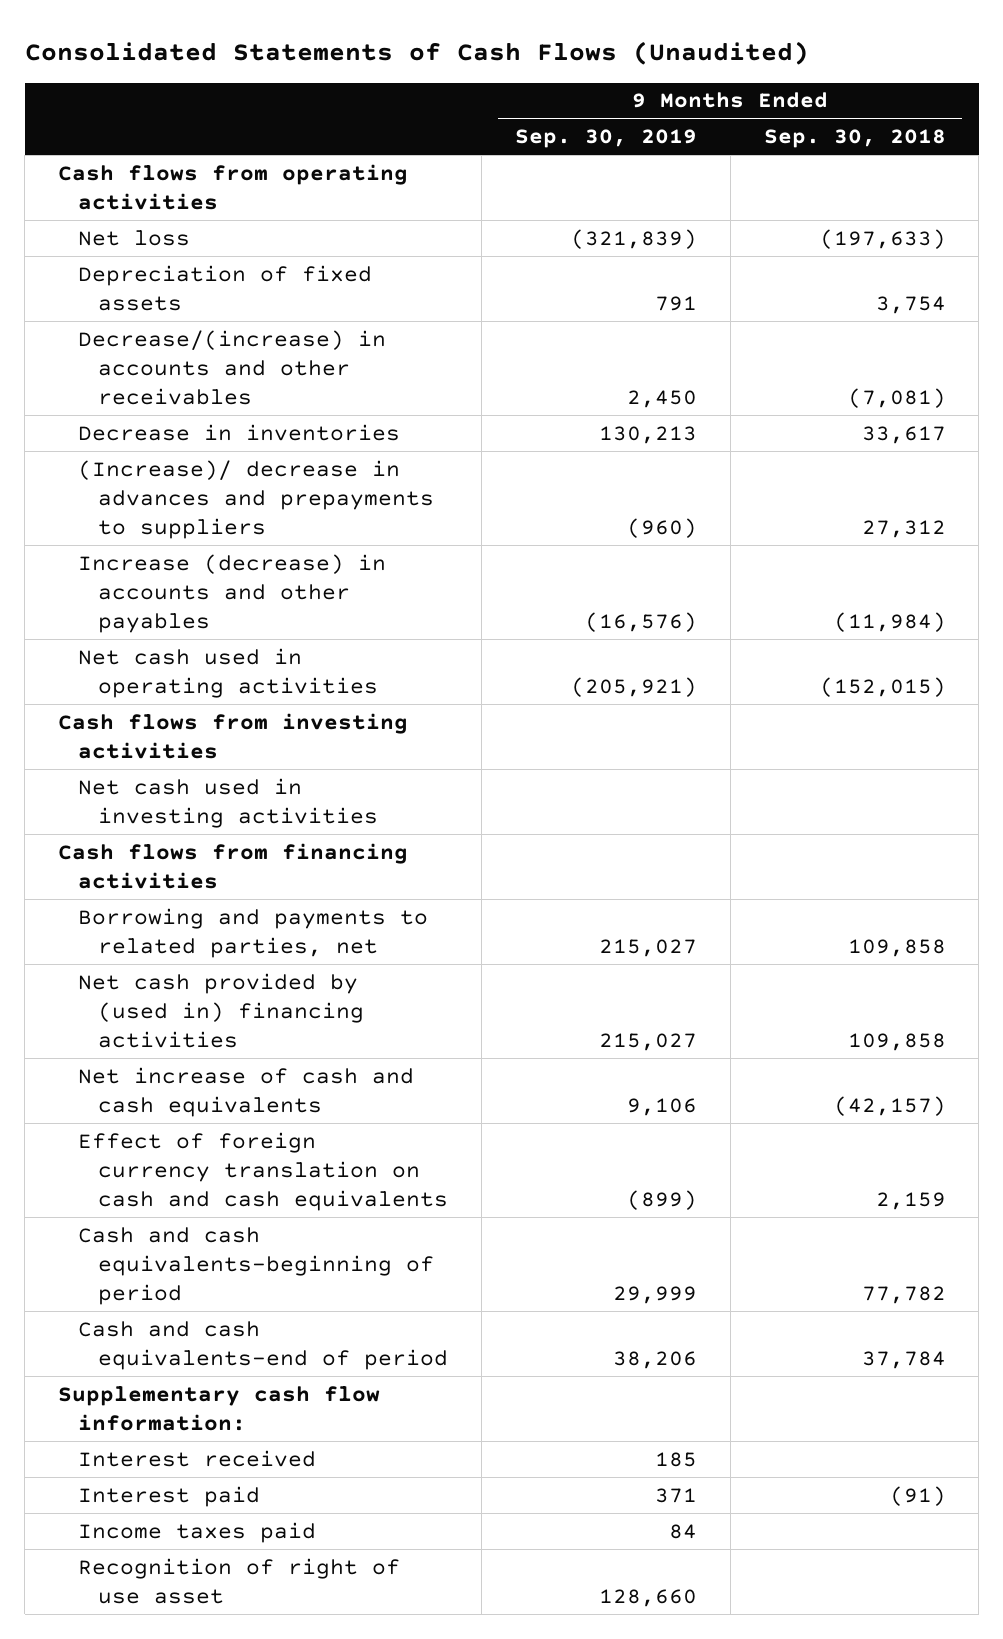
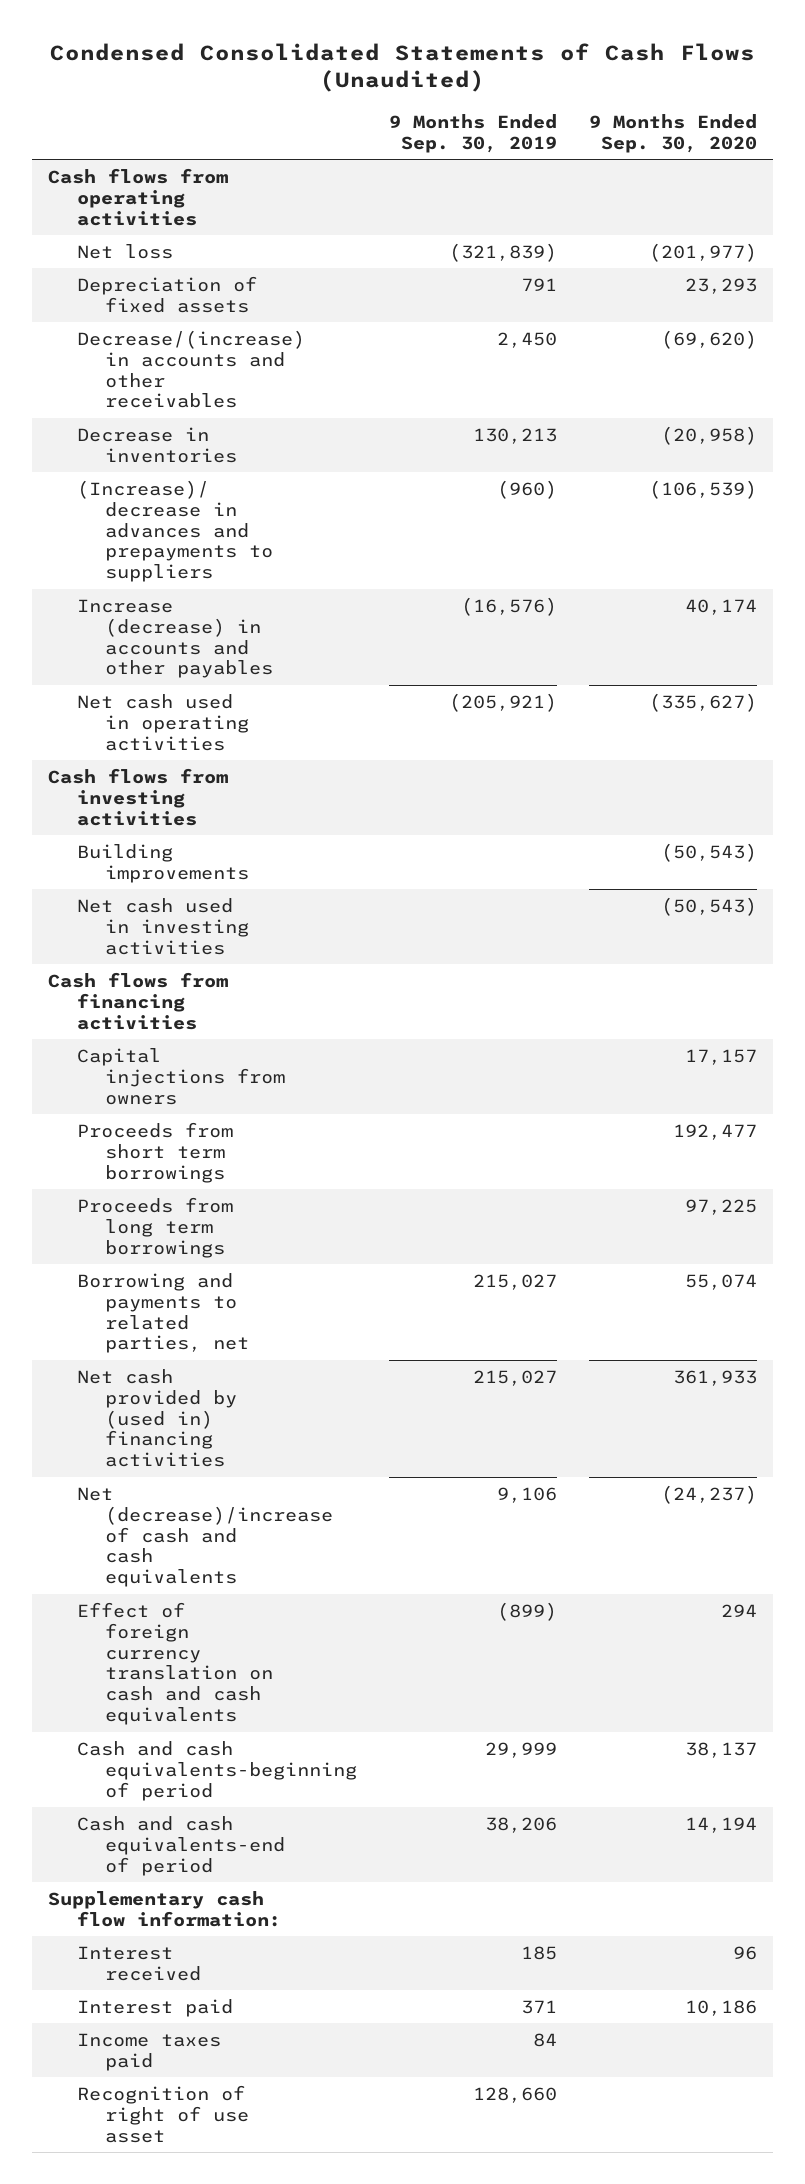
[24,41,809,66] Consolidated Statements of Cash Flows (Unaudited) -> [49,42,755,93] Condensed Consolidated Statements of Cash Flows (Unaudited)
[763,129,946,149] Sep. 30, 2018 -> none
none -> [588,113,757,153] 9 Months Ended Sep. 30, 2020
none -> [76,843,249,883] Building improvements
none -> [76,1047,285,1105] Capital injections from owners
none -> [76,1121,233,1183] Proceeds from short term borrowings
none -> [76,1196,233,1258] Proceeds from long term borrowings
[78,1066,415,1117] Net increase of cash and cash equivalents -> [76,1486,333,1588] Net (decrease)/increase of cash and cash equivalents

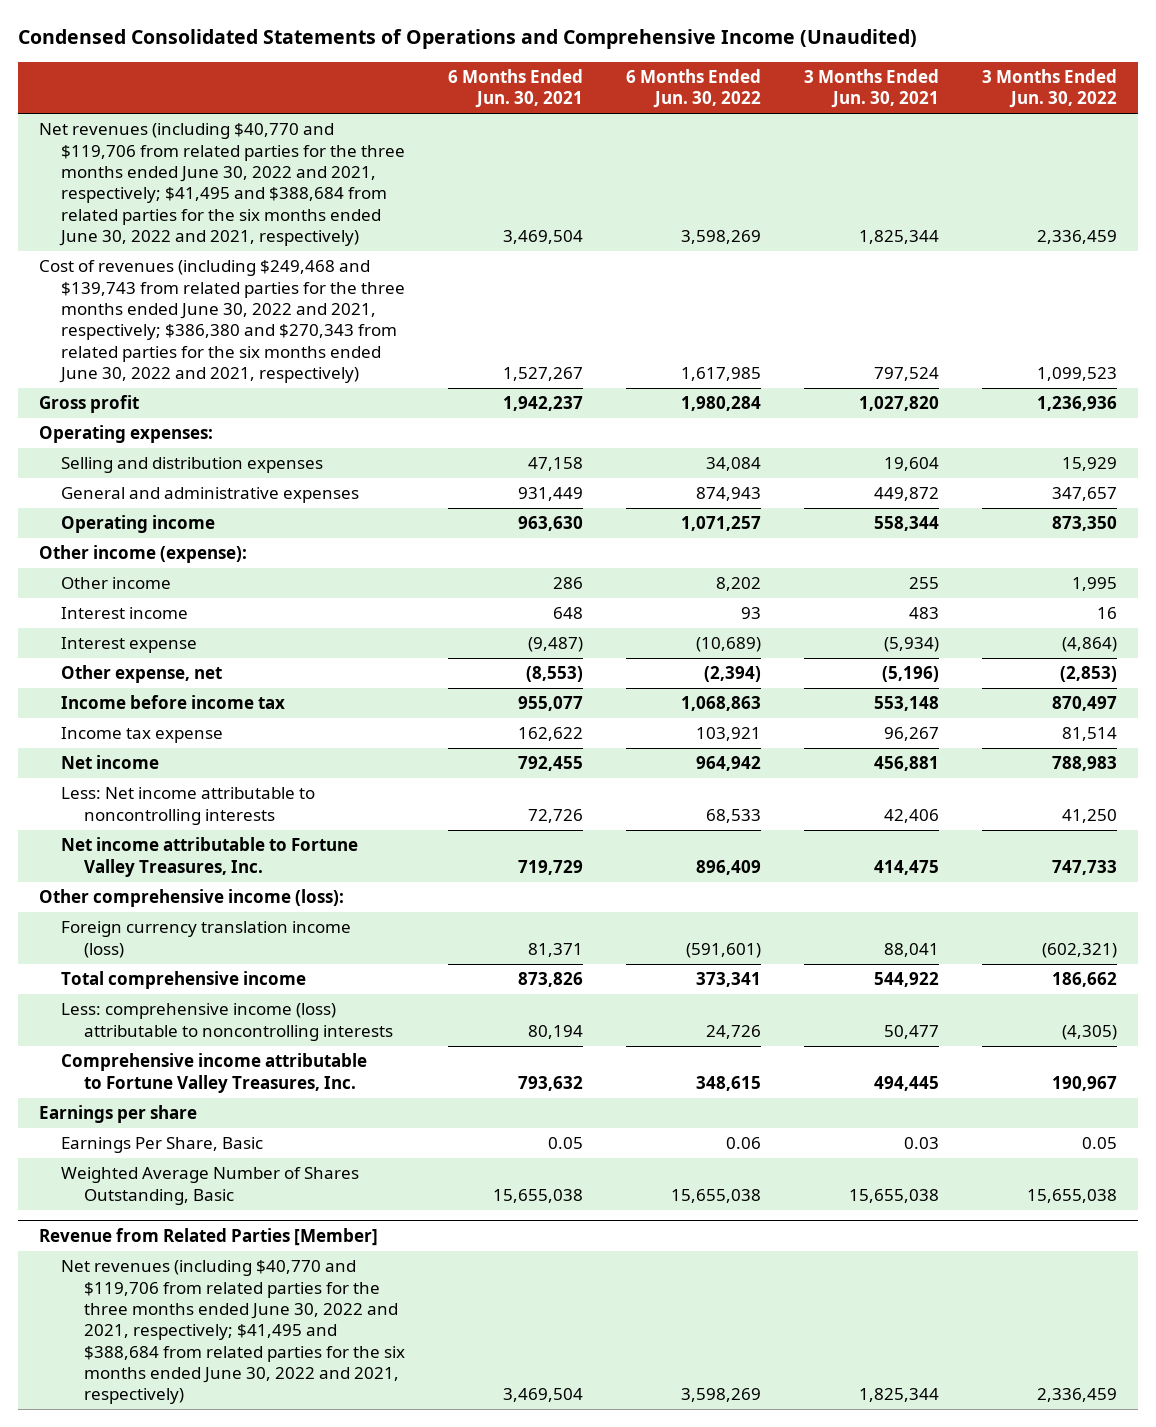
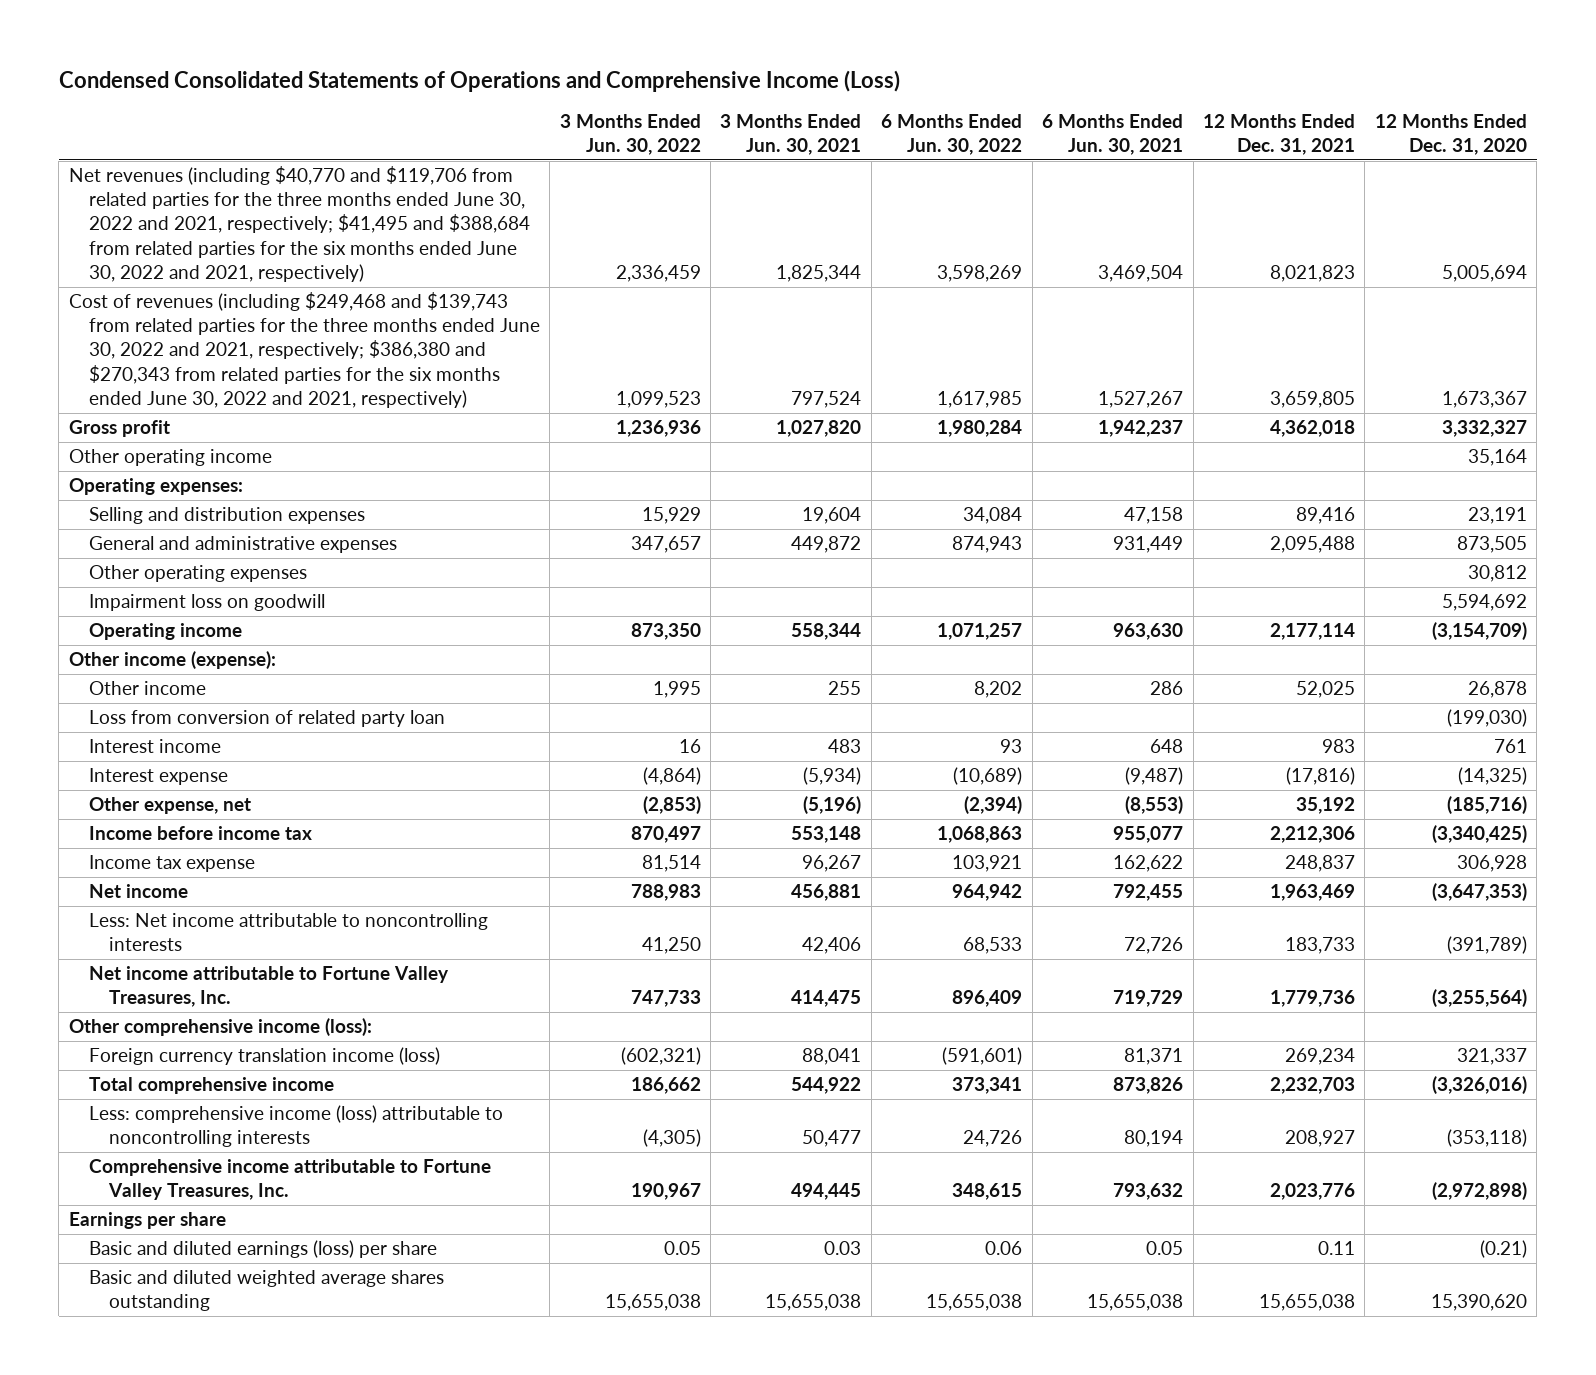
[17,29,917,50] Condensed Consolidated Statements of Operations and Comprehensive Income (Unaudited) -> [58,69,900,92] Condensed Consolidated Statements of Operations and Comprehensive Income (Loss)
none -> [1202,113,1355,155] 12 Months Ended Dec. 31, 2021
none -> [1374,113,1527,155] 12 Months Ended Dec. 31, 2020
none -> [68,449,272,467] Other operating income
none -> [88,565,307,583] Other operating expenses
none -> [88,594,325,612] Impairment loss on goodwill
none -> [88,710,445,728] Loss from conversion of related party loan
[39,1228,379,1247] Revenue from Related Parties [Member] -> none
[61,1260,405,1405] Net revenues (including $40,770 and $119,706 from related parties for the three months ended June 30, 2022 and 2021, respectively; $41,495 and $388,684 from related parties for the six months ended June 30, 2022 and 2021, respectively) -> none
[61,1137,264,1154] Earnings Per Share, Basic -> [88,1240,437,1259] Basic and diluted earnings (loss) per share
[61,1167,360,1205] Weighted Average Number of Shares Outstanding, Basic -> [88,1270,444,1312] Basic and diluted weighted average shares outstanding

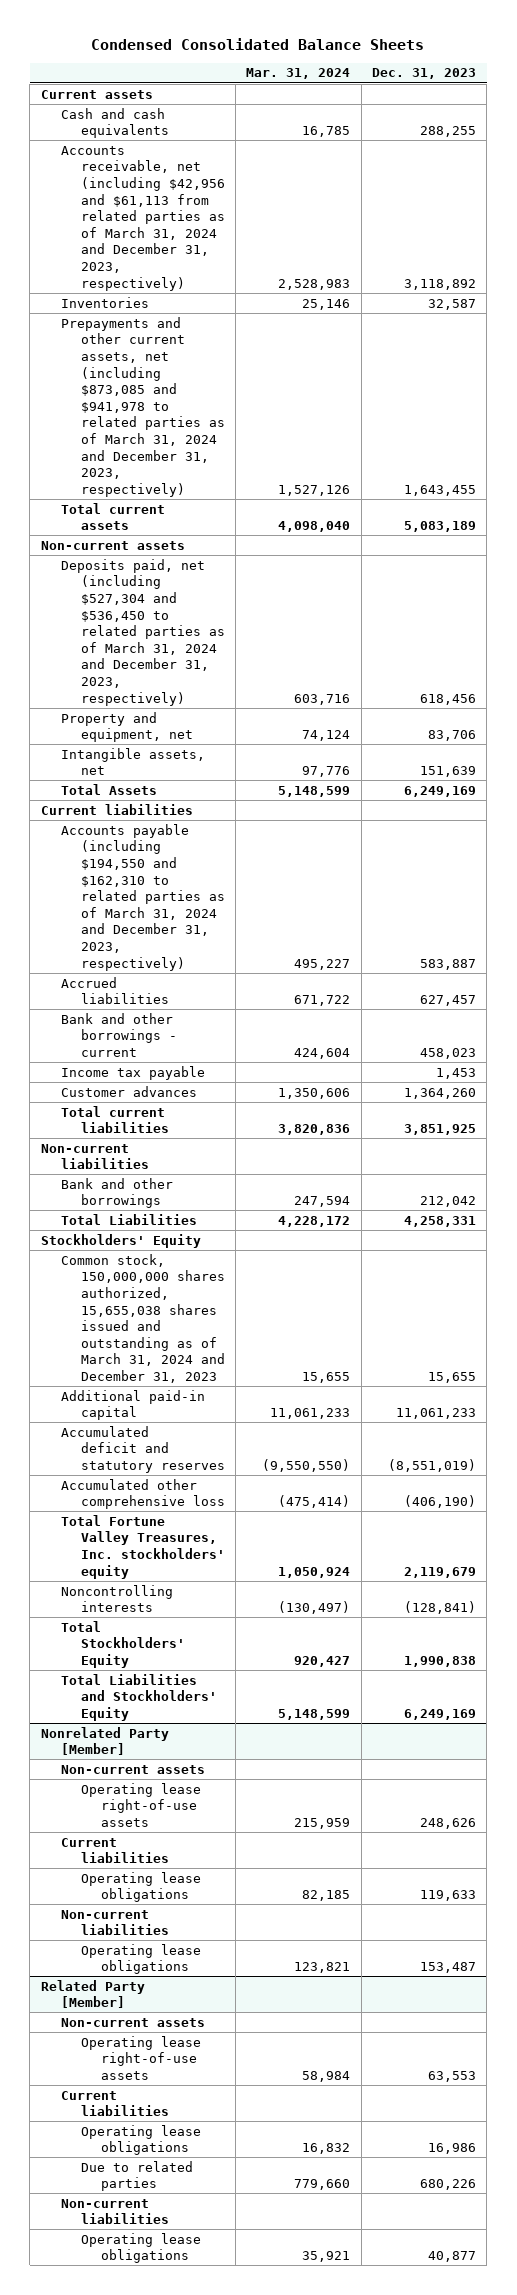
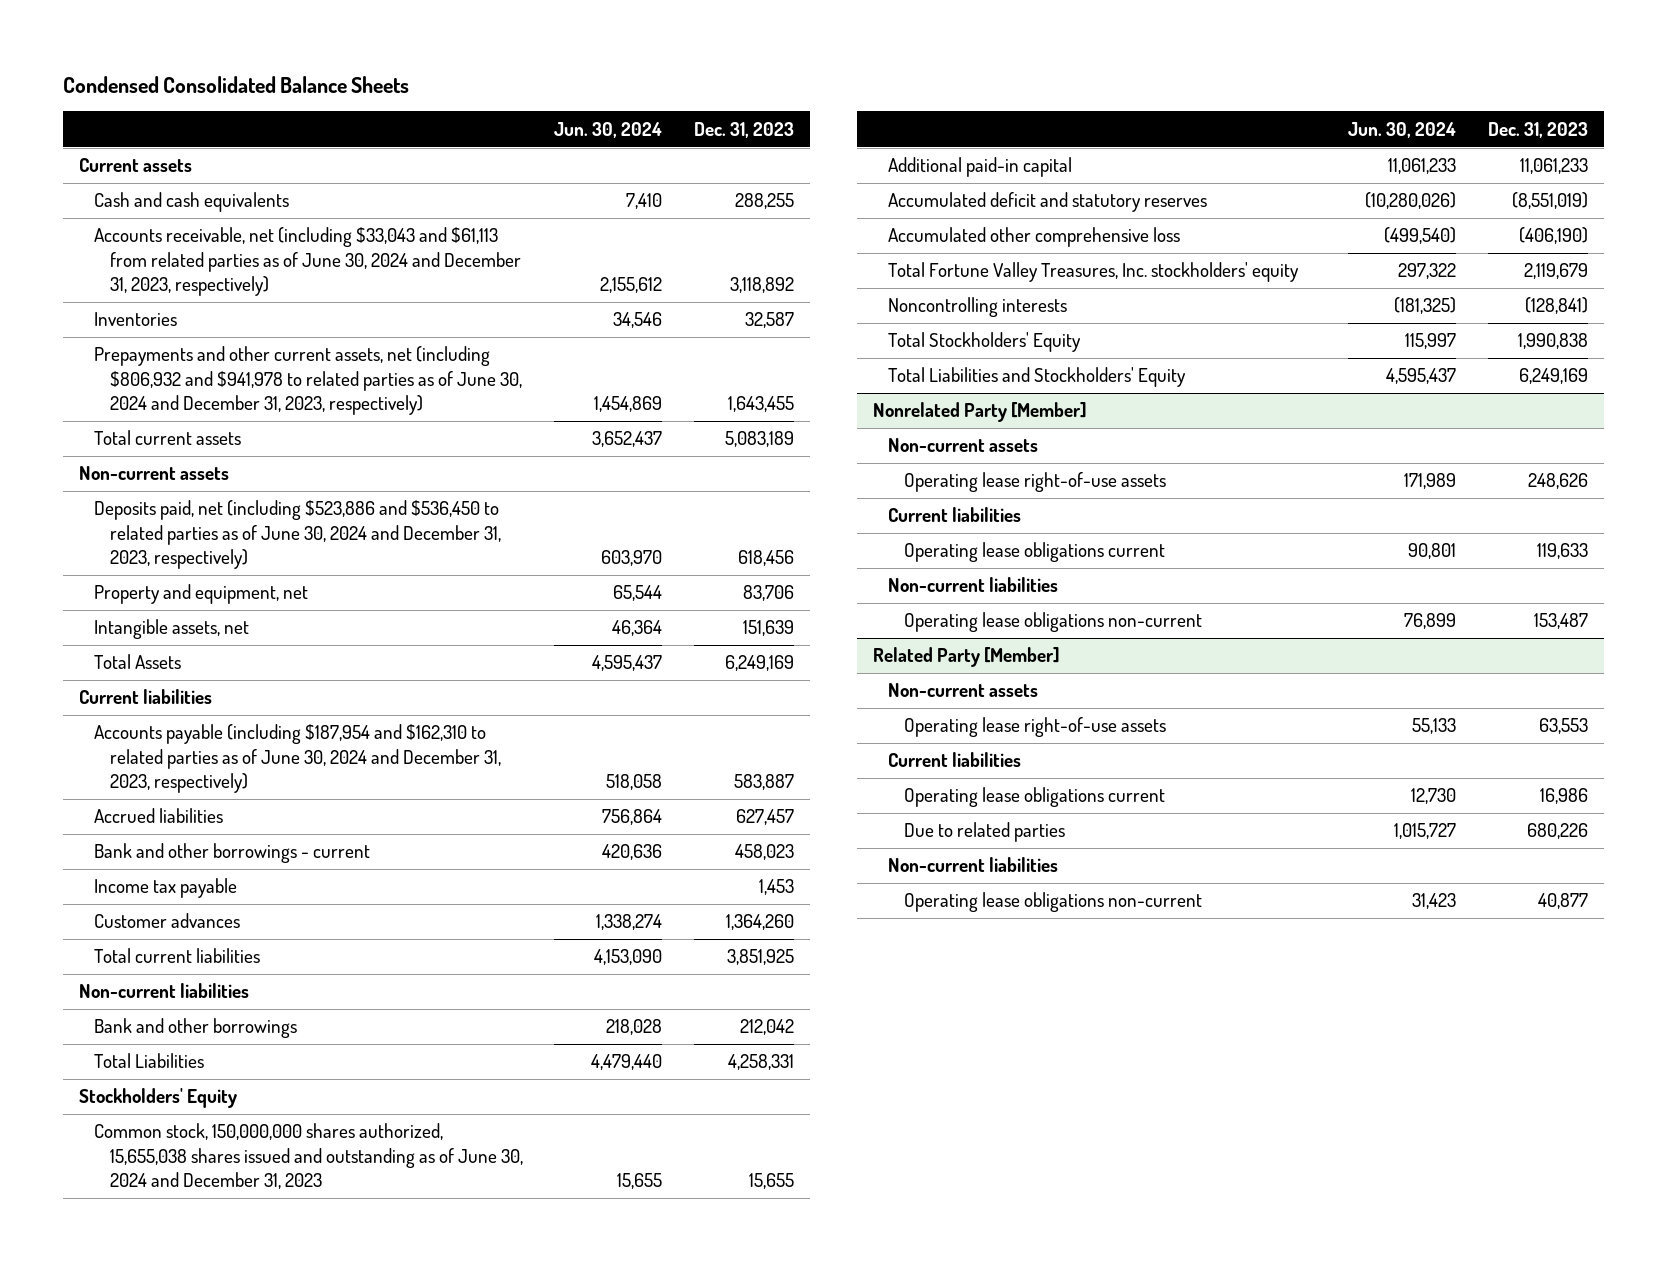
[246,68,351,80] Mar. 31, 2024 -> none
none -> [554,121,663,138] Jun. 30, 2024
[60,145,225,291] Accounts receivable, net (including $42,956 and $61,113 from related parties as of March 31, 2024 and December 31, 2023, respectively) -> [94,227,521,297] Accounts receivable, net (including $33,043 and $61,113 from related parties as of June 30, 2024 and December 31, 2023, respectively)
[60,316,225,497] Prepayments and other current assets, net (including $873,085 and $941,978 to related parties as of March 31, 2024 and December 31, 2023, respectively) -> [94,346,522,416] Prepayments and other current assets, net (including $806,932 and $941,978 to related parties as of June 30, 2024 and December 31, 2023, respectively)
[60,558,225,706] Deposits paid, net (including $527,304 and $536,450 to related parties as of March 31, 2024 and December 31, 2023, respectively) -> [94,500,501,570] Deposits paid, net (including $523,886 and $536,450 to related parties as of June 30, 2024 and December 31, 2023, respectively)
[60,823,225,971] Accounts payable (including $194,550 and $162,310 to related parties as of March 31, 2024 and December 31, 2023, respectively) -> [94,724,501,794] Accounts payable (including $187,954 and $162,310 to related parties as of June 30, 2024 and December 31, 2023, respectively)
[60,1253,225,1384] Common stock, 150,000,000 shares authorized, 15,655,038 shares issued and outstanding as of March 31, 2024 and December 31, 2023 -> [94,1123,523,1190] Common stock, 150,000,000 shares authorized, 15,655,038 shares issued and outstanding as of June 30, 2024 and December 31, 2023
[80,1871,201,1903] Operating lease obligations -> [903,542,1165,563] Operating lease obligations current
[80,1943,201,1975] Operating lease obligations -> [903,612,1202,633] Operating lease obligations non-current
[80,2124,201,2156] Operating lease obligations -> [903,787,1165,808] Operating lease obligations current
[80,2232,201,2264] Operating lease obligations -> [903,892,1202,913] Operating lease obligations non-current

